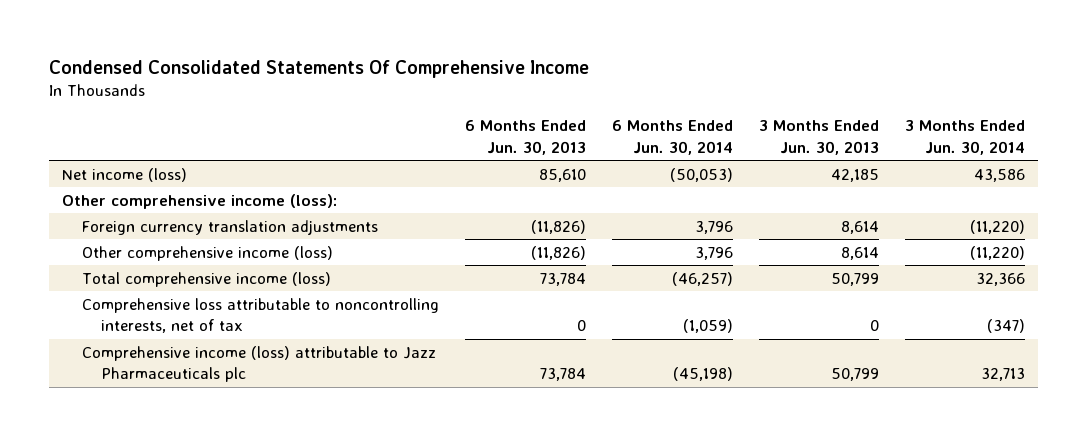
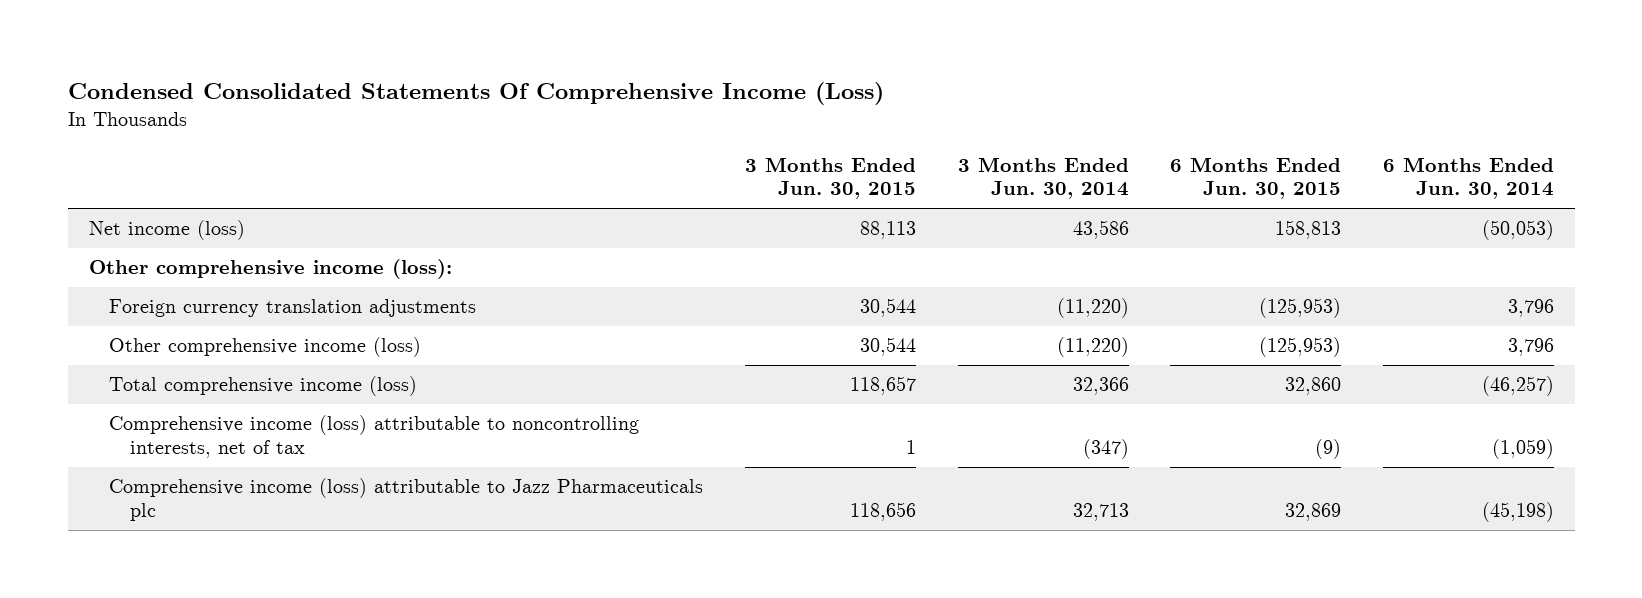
[48,60,589,79] Condensed Consolidated Statements Of Comprehensive Income -> [67,81,884,105] Condensed Consolidated Statements Of Comprehensive Income (Loss)
[464,120,586,155] 6 Months Ended Jun. 30, 2013 -> none
[759,120,880,155] 3 Months Ended Jun. 30, 2013 -> none
none -> [744,156,916,200] 3 Months Ended Jun. 30, 2015
none -> [1170,156,1342,200] 6 Months Ended Jun. 30, 2015
[81,297,439,334] Comprehensive loss attributable to noncontrolling interests, net of tax -> [109,415,640,459] Comprehensive income (loss) attributable to noncontrolling interests, net of tax

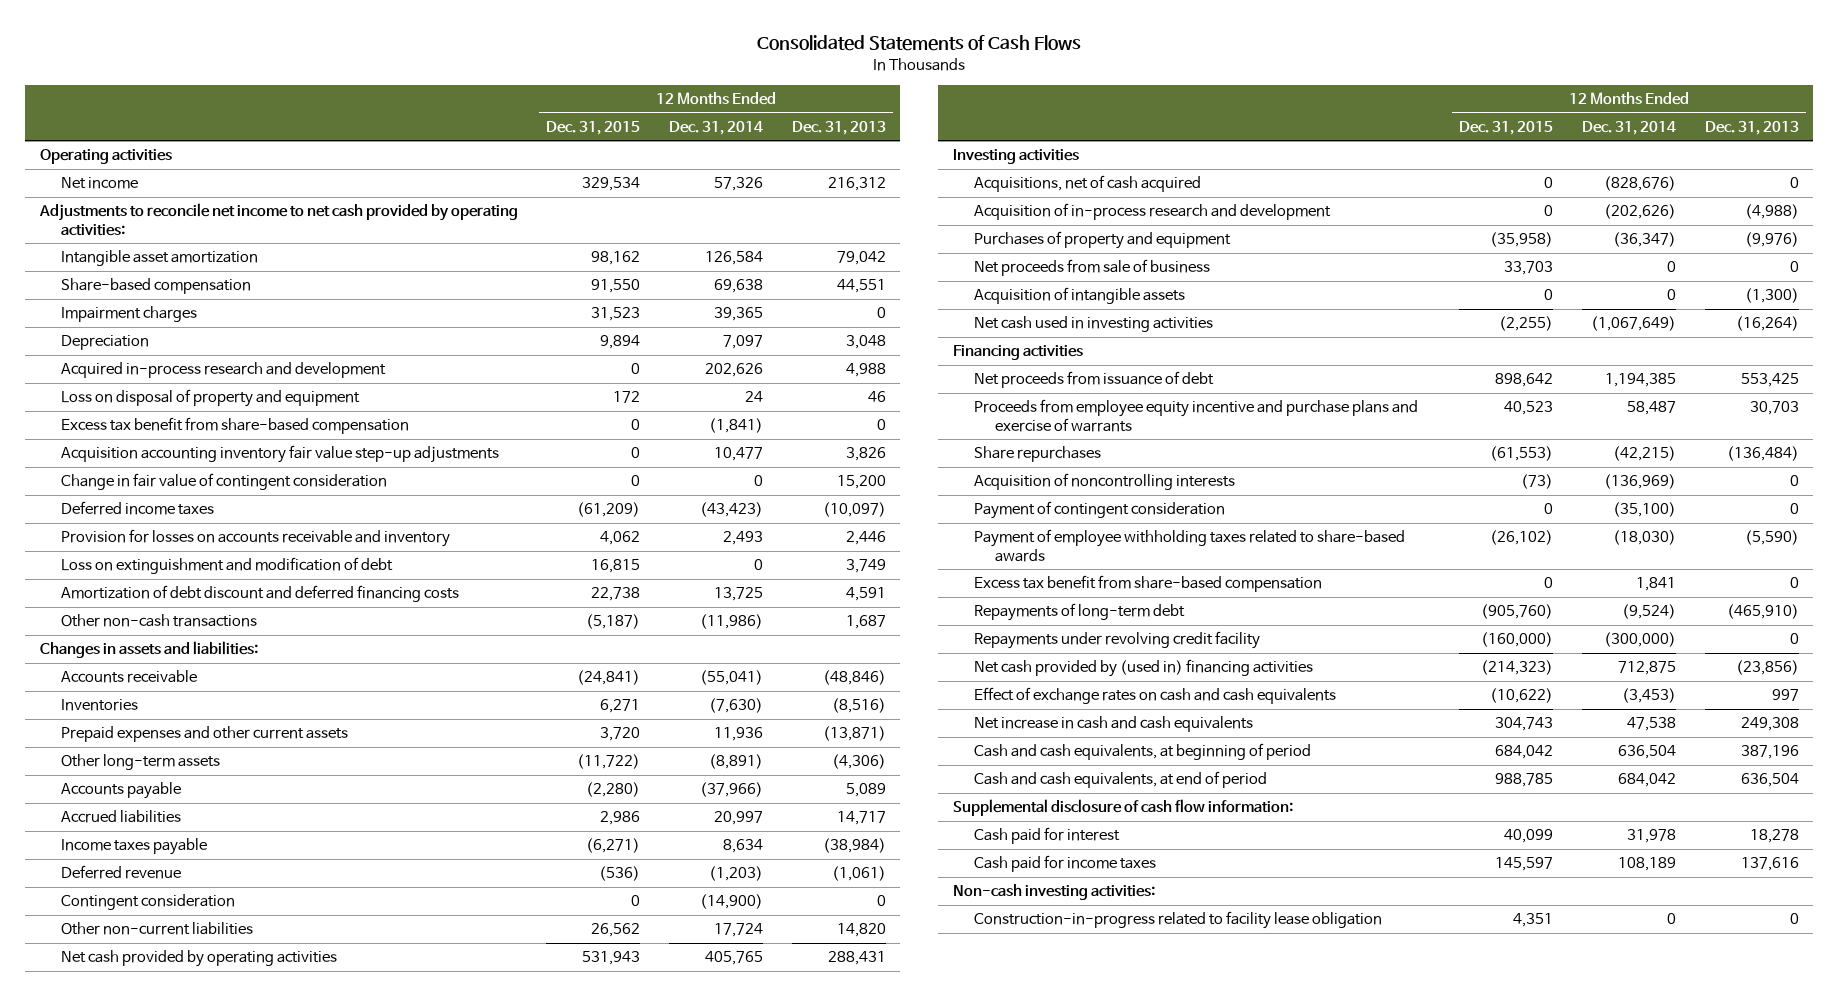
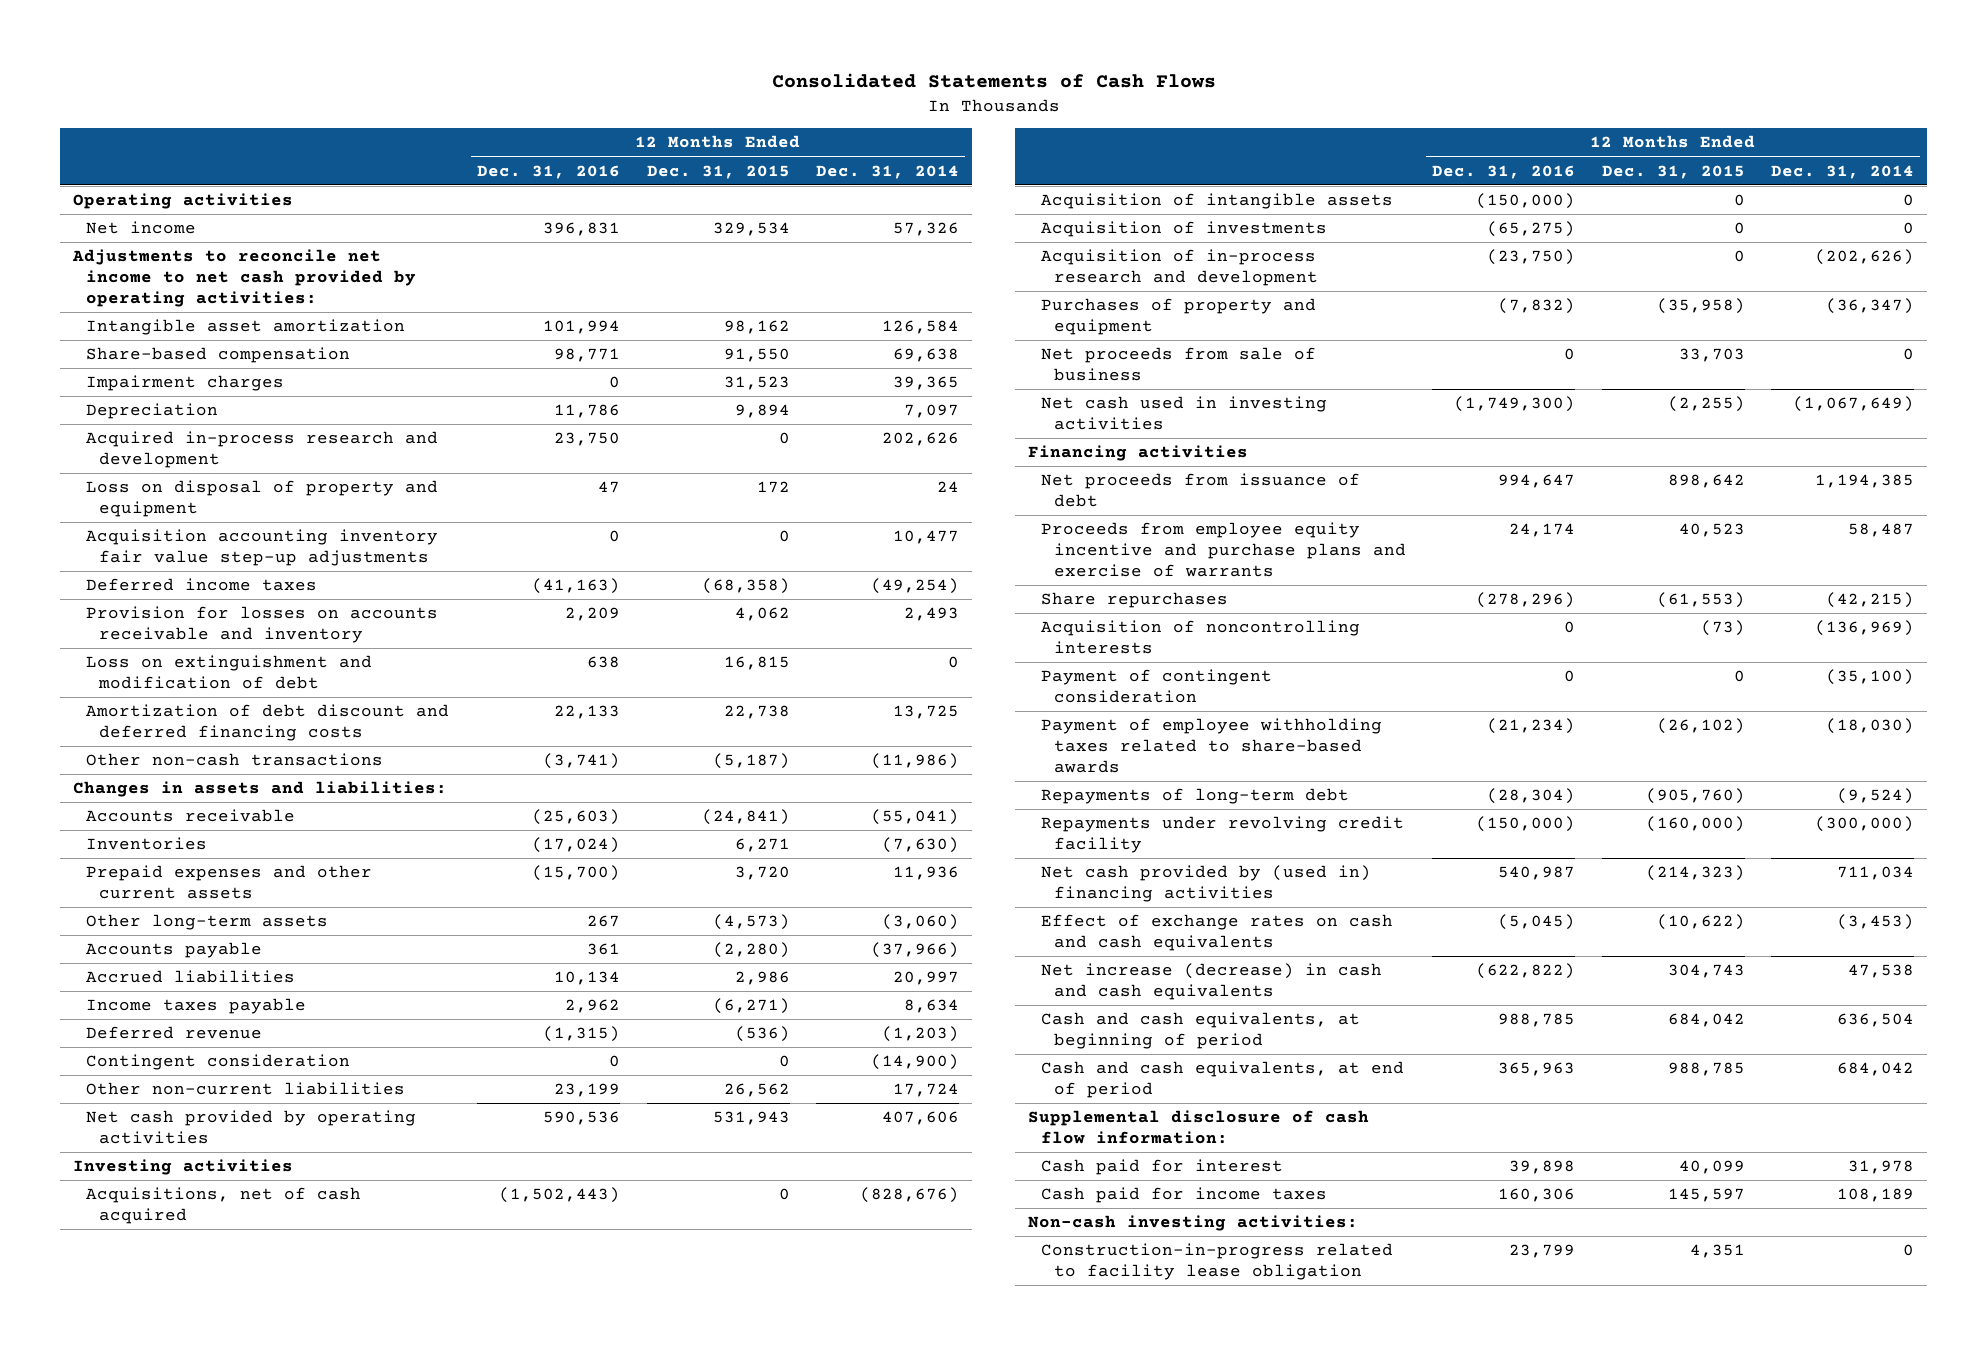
[791,120,886,135] Dec. 31, 2013 -> none
none -> [477,164,621,179] Dec. 31, 2016
[60,417,409,435] Excess tax benefit from share-based compensation -> none
[60,473,387,491] Change in fair value of contingent consideration -> none
[577,502,641,518] (61,209) -> [701,578,790,595] (68,358)
[700,502,764,518] (43,423) -> [870,578,959,595] (49,254)
[577,754,641,770] (11,722) -> [712,914,790,931] (4,573)
[709,754,764,770] (8,891) -> [881,914,959,931] (3,060)
[705,951,764,966] 405,765 -> [881,1111,959,1126] 407,606
[973,287,1185,305] Acquisition of intangible assets -> [1041,193,1394,210] Acquisition of intangible assets
none -> [1041,221,1328,238] Acquisition of investments
[973,575,1322,593] Excess tax benefit from share-based compensation -> none
[1617,661,1676,676] 712,875 -> [1836,866,1914,881] 711,034
[973,716,1253,733] Net increase in cash and cash equivalents -> [1041,963,1383,1000] Net increase (decrease) in cash and cash equivalents

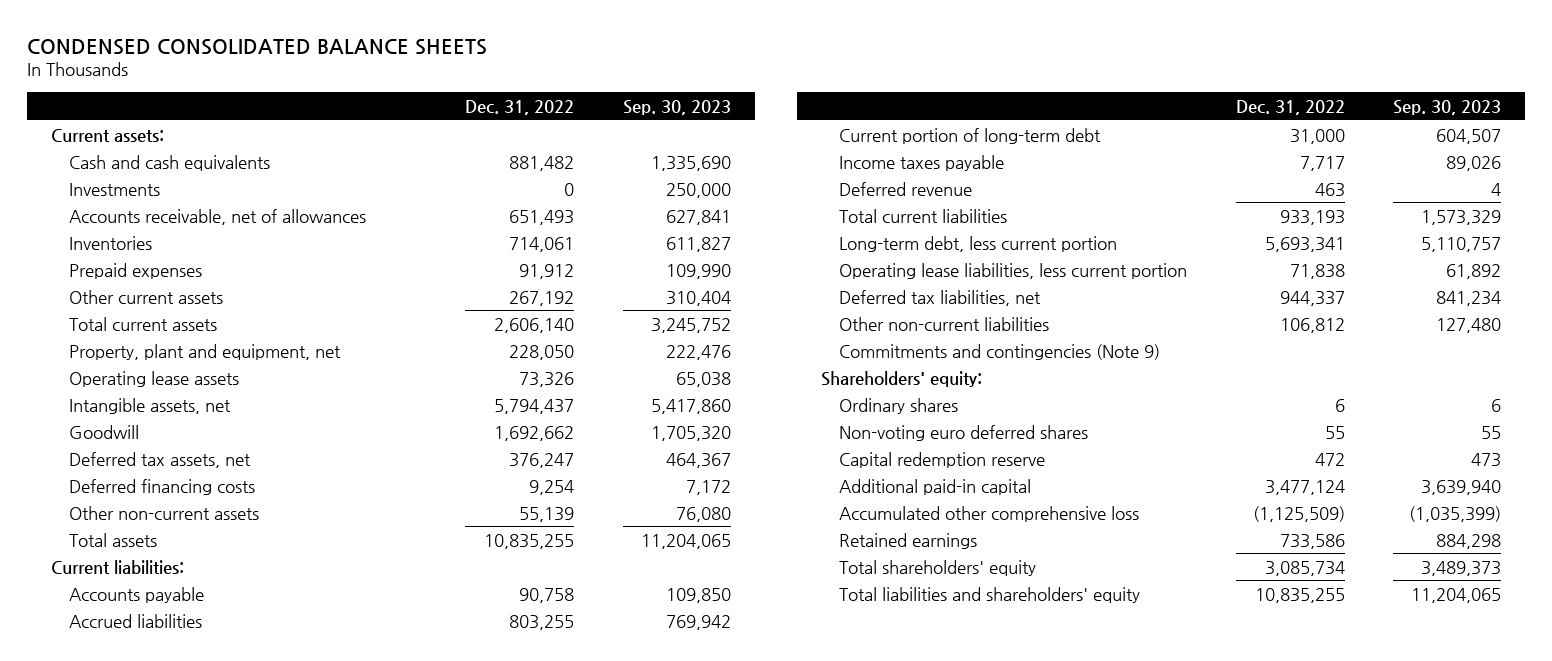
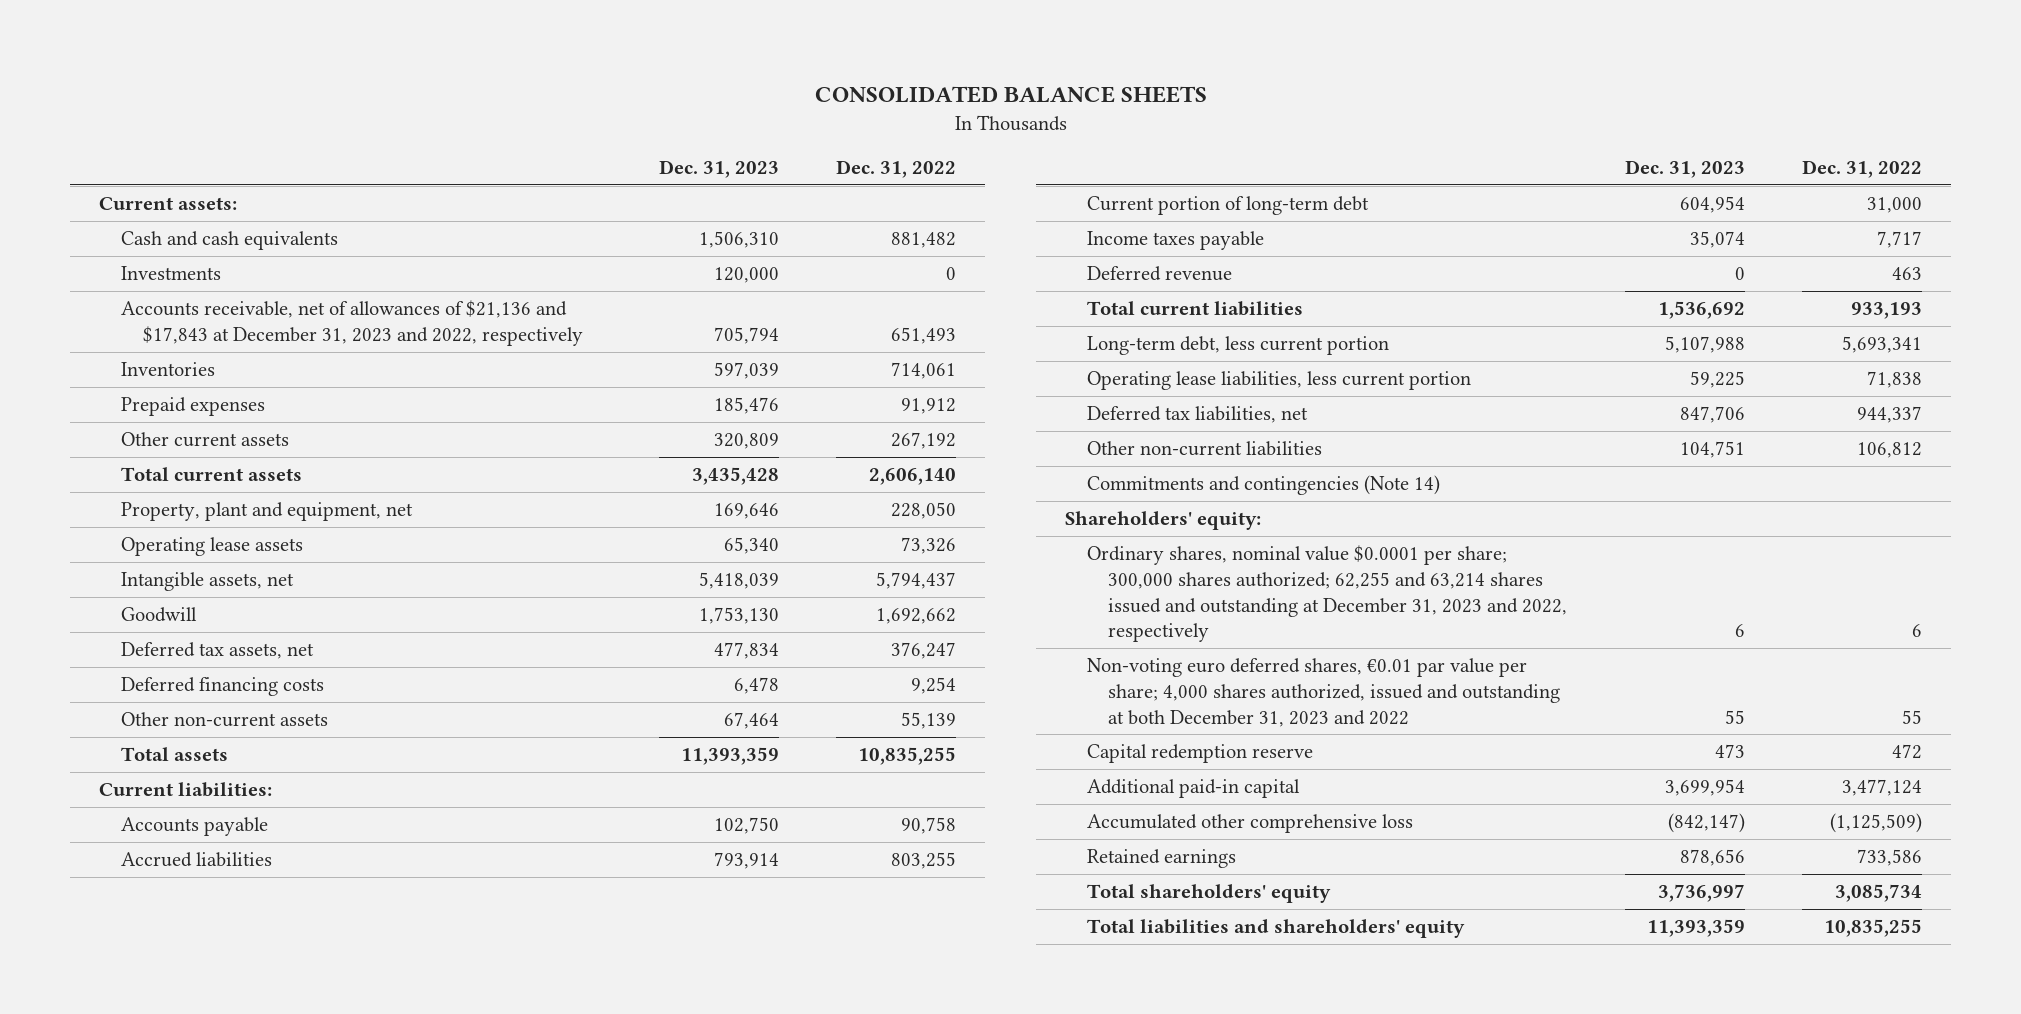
[26,38,487,55] CONDENSED CONSOLIDATED BALANCE SHEETS -> [814,86,1207,104] CONSOLIDATED BALANCE SHEETS
[622,99,731,115] Sep. 30, 2023 -> none
none -> [659,160,780,179] Dec. 31, 2023
[68,208,366,225] Accounts receivable, net of allowances -> [120,300,583,346] Accounts receivable, net of allowances of $21,136 and $17,843 at December 31, 2023 and 2022, respectively
[839,343,1161,360] Commitments and contingencies (Note 9) -> [1086,475,1440,496] Commitments and contingencies (Note 14)
[839,397,959,414] Ordinary shares -> [1086,545,1568,643] Ordinary shares, nominal value $0.0001 per share; 300,000 shares authorized; 62,255 and 63,214 shares issued and outstanding at December 31, 2023 and 2022, respectively
[839,424,1089,441] Non-voting euro deferred shares -> [1086,658,1561,727] Non-voting euro deferred shares, €0.01 par value per share; 4,000 shares authorized, issued and outstanding at both December 31, 2023 and 2022

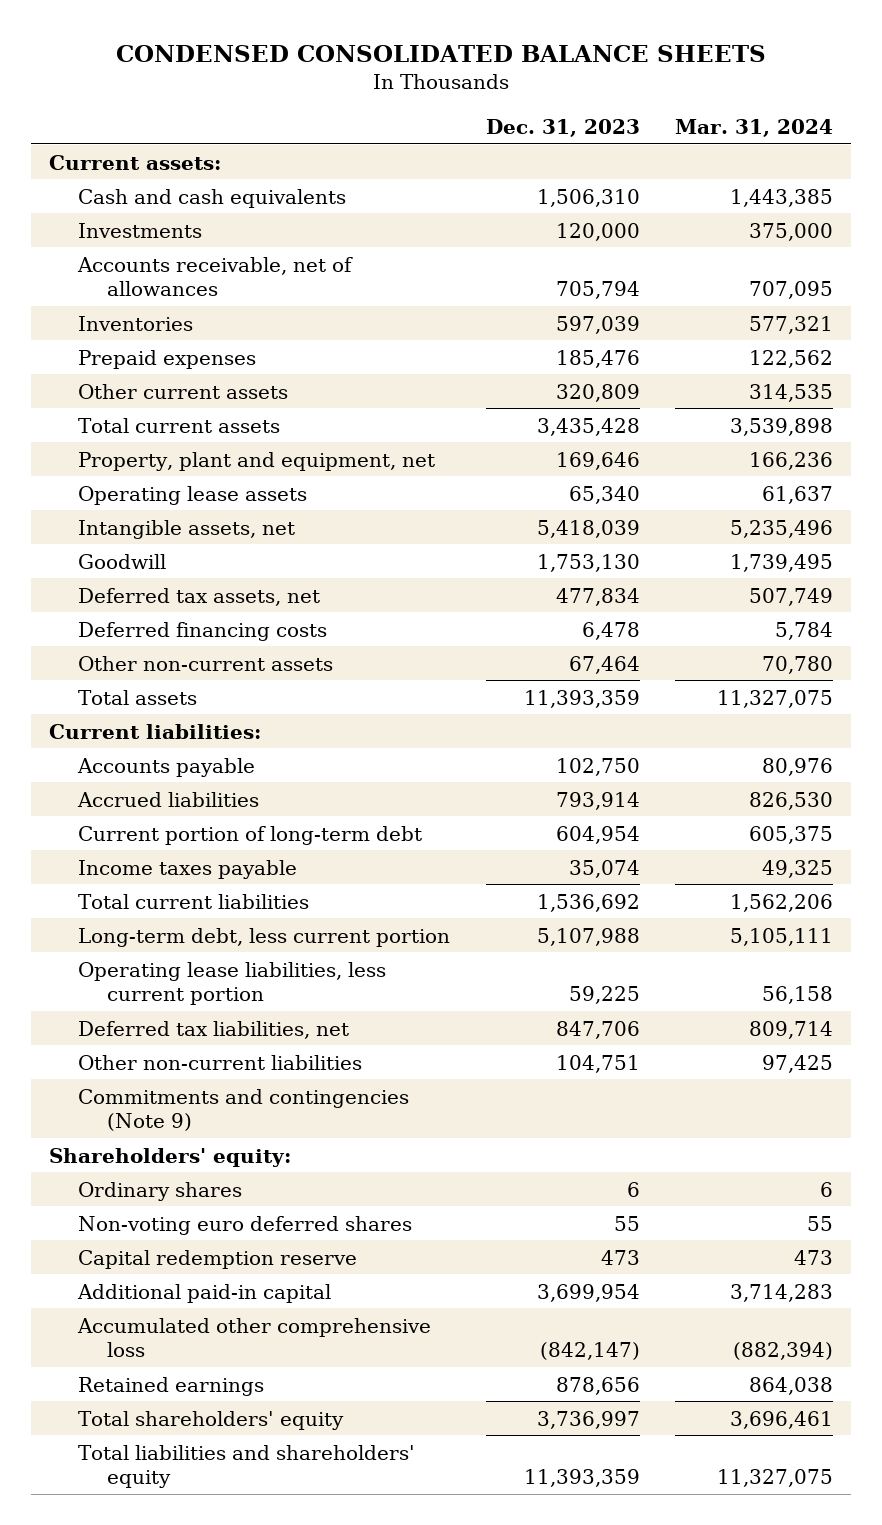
[814,86,1207,104] CONSOLIDATED BALANCE SHEETS -> [115,44,766,62] CONDENSED CONSOLIDATED BALANCE SHEETS
[836,160,957,179] Dec. 31, 2022 -> none
none -> [675,118,834,137] Mar. 31, 2024
[120,300,583,346] Accounts receivable, net of allowances of $21,136 and $17,843 at December 31, 2023 and 2022, respectively -> [76,256,353,297] Accounts receivable, net of allowances
[1086,266,1232,282] Deferred revenue -> none
[1086,475,1440,496] Commitments and contingencies (Note 14) -> [77,1088,409,1132] Commitments and contingencies (Note 9)
[1086,545,1568,643] Ordinary shares, nominal value $0.0001 per share; 300,000 shares authorized; 62,255 and 63,214 shares issued and outstanding at December 31, 2023 and 2022, respectively -> [77,1181,242,1201] Ordinary shares
[1086,658,1561,727] Non-voting euro deferred shares, €0.01 par value per share; 4,000 shares authorized, issued and outstanding at both December 31, 2023 and 2022 -> [77,1215,412,1235] Non-voting euro deferred shares

